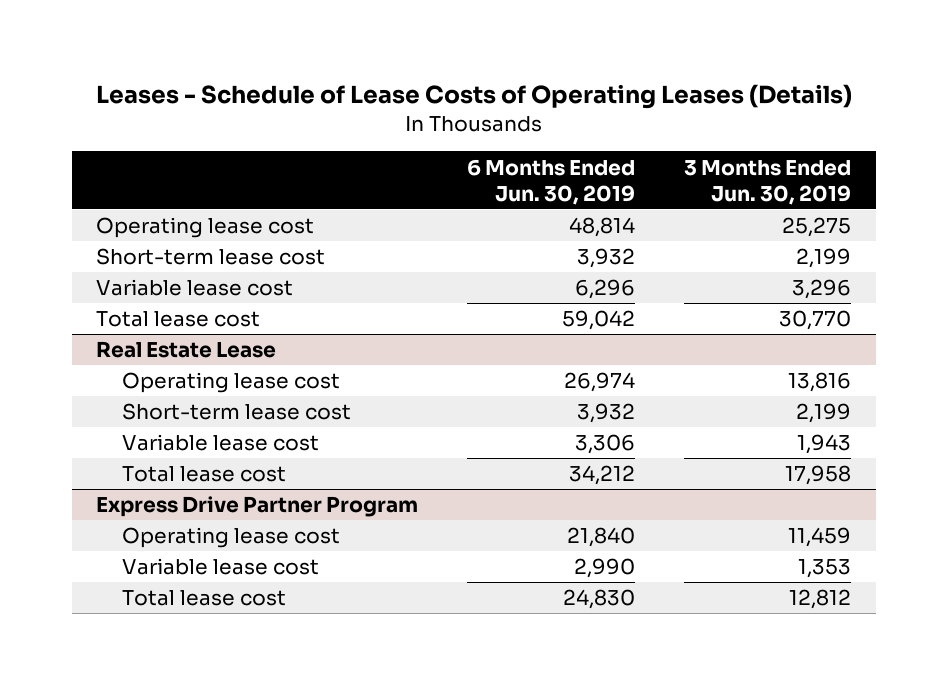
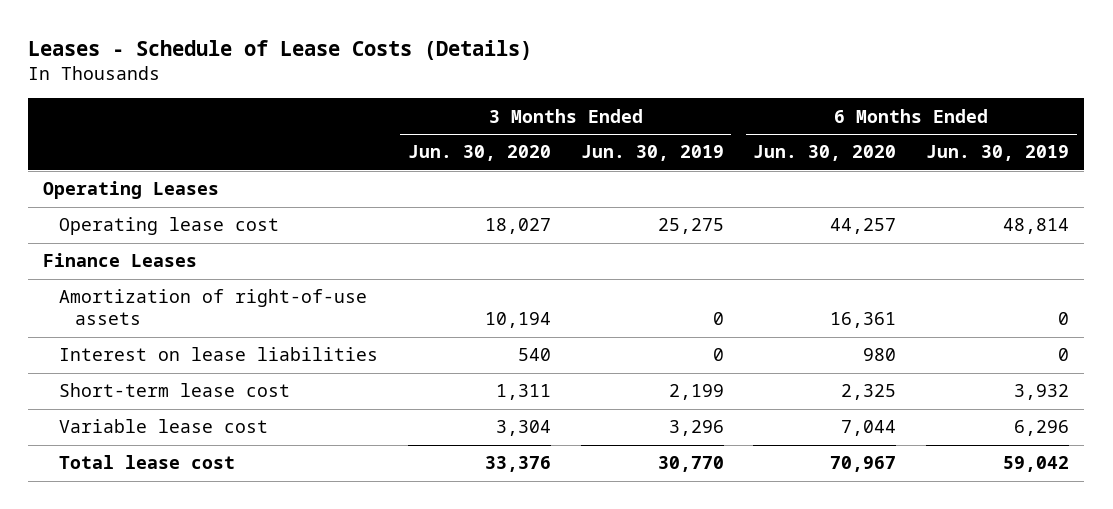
[95,84,852,110] Leases - Schedule of Lease Costs of Operating Leases (Details) -> [28,40,533,61] Leases - Schedule of Lease Costs (Details)
none -> [407,145,551,162] Jun. 30, 2020
none -> [753,145,897,162] Jun. 30, 2020
none -> [43,181,220,200] Operating Leases
none -> [43,253,198,268] Finance Leases
none -> [59,289,368,326] Amortization of right-of-use assets
none -> [59,347,379,362] Interest on lease liabilities
[96,341,277,359] Real Estate Lease -> none
[122,372,341,394] Operating lease cost -> none
[122,403,352,421] Short-term lease cost -> none
[122,434,320,452] Variable lease cost -> none
[122,466,287,483] Total lease cost -> none
[96,496,419,518] Express Drive Partner Program -> none
[122,527,341,549] Operating lease cost -> none
[122,558,320,576] Variable lease cost -> none
[122,590,287,607] Total lease cost -> none

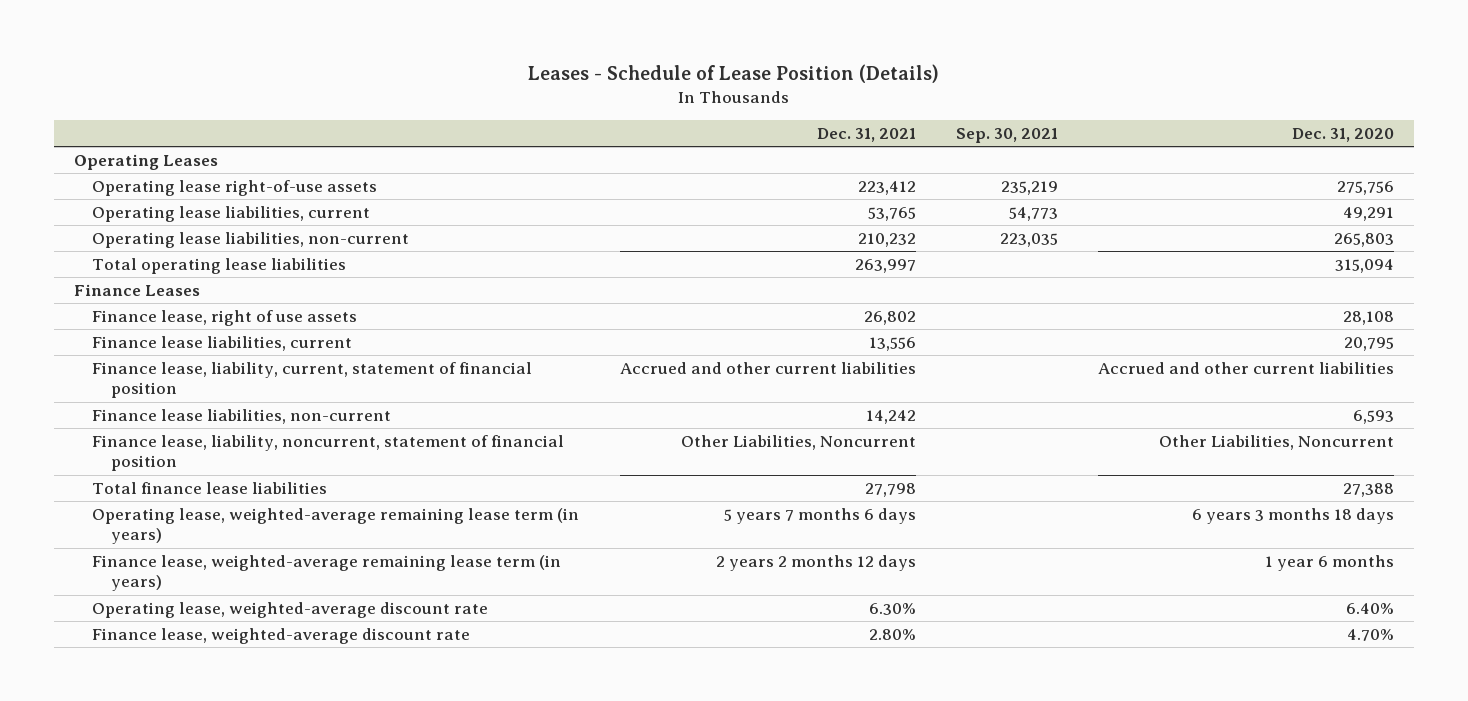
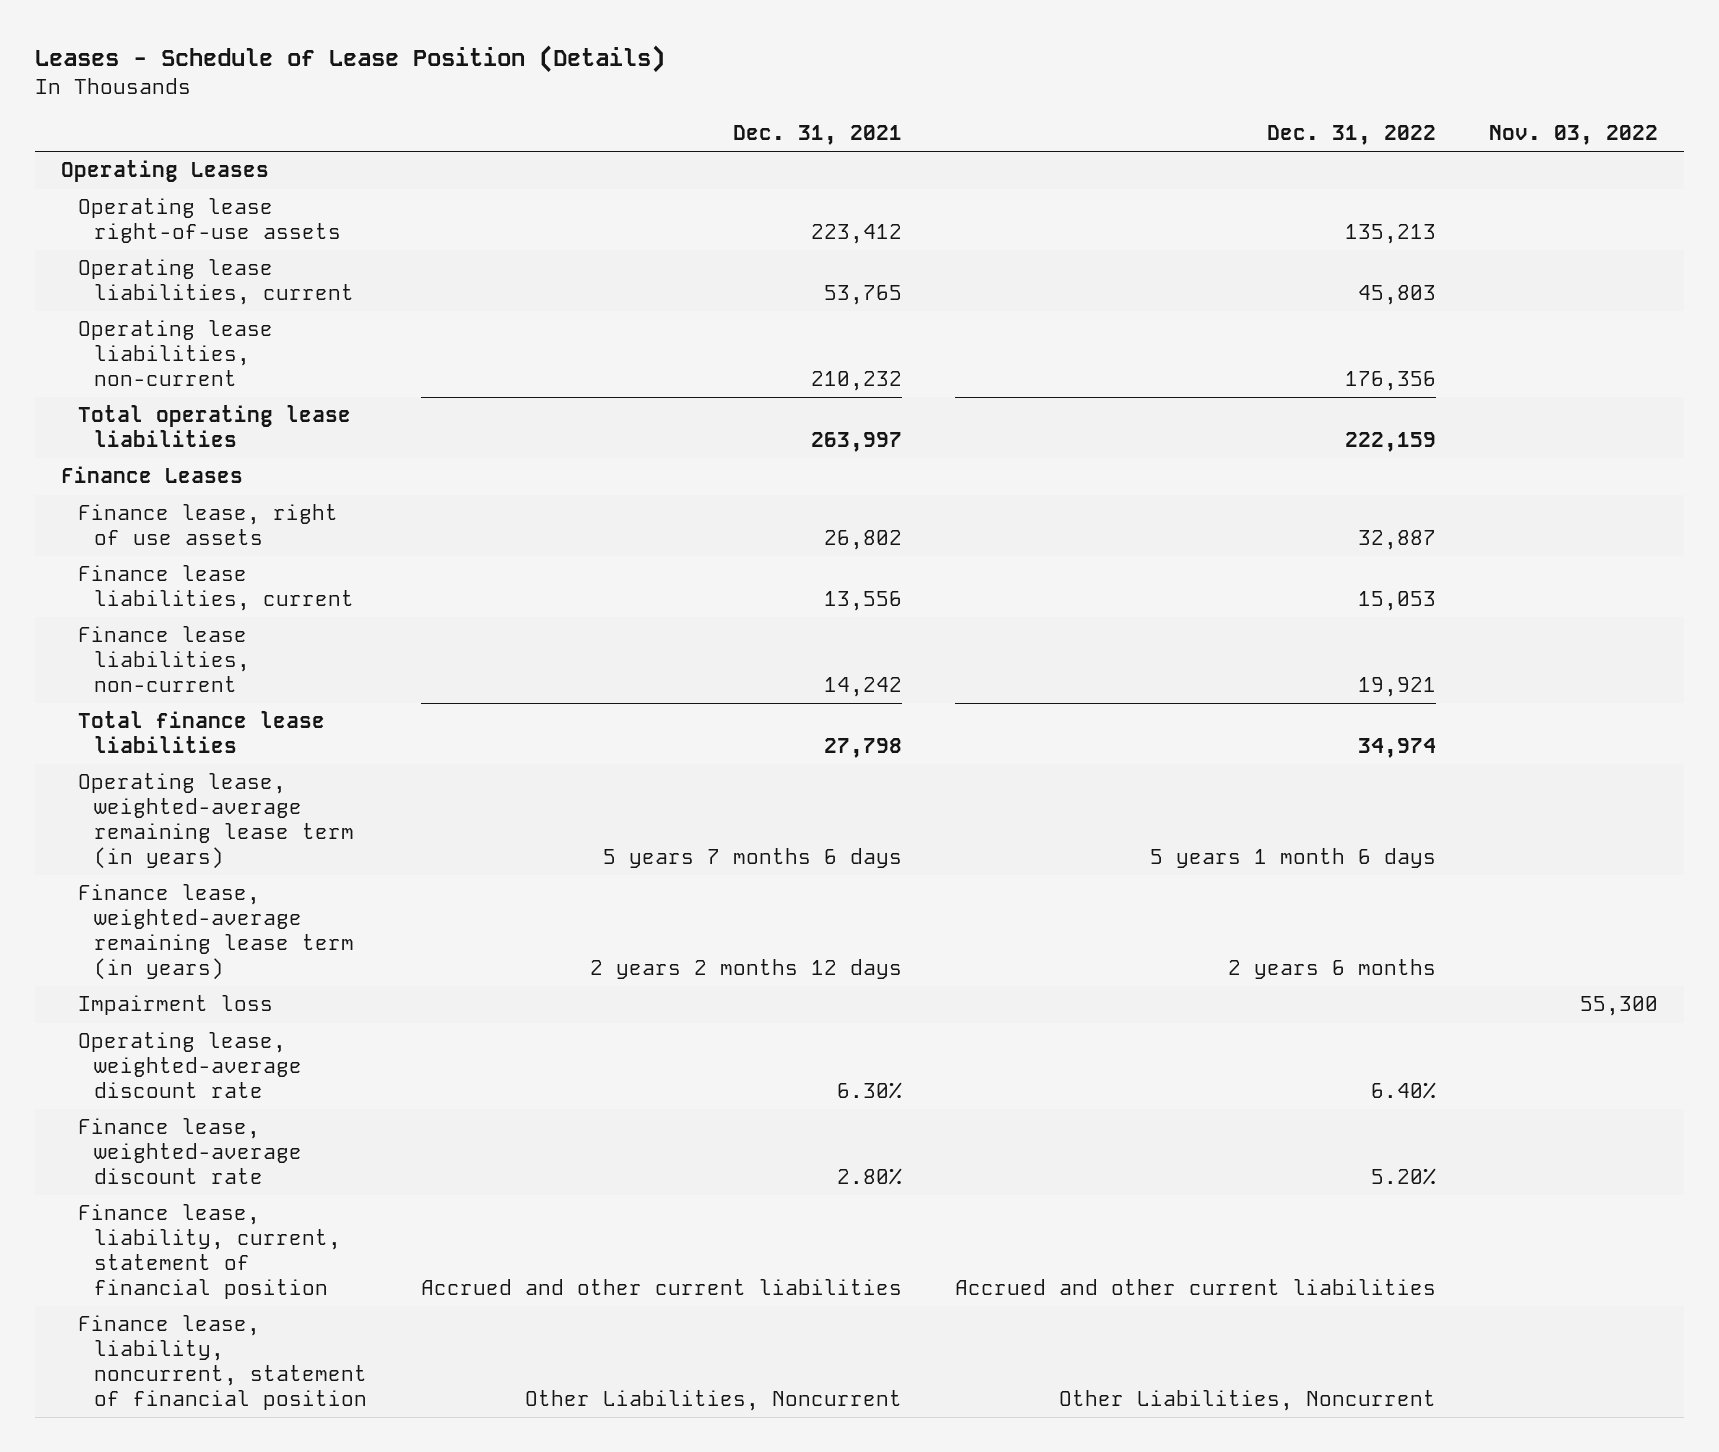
[955,128,1058,144] Sep. 30, 2021 -> none
[1292,128,1395,143] Dec. 31, 2020 -> none
none -> [1266,125,1436,146] Dec. 31, 2022
none -> [1488,125,1658,146] Nov. 03, 2022
none -> [77,995,273,1016] Impairment loss
[92,362,533,399] Finance lease, liability, current, statement of financial position -> [77,1204,342,1299] Finance lease, liability, current, statement of financial position
[92,435,565,472] Finance lease, liability, noncurrent, statement of financial position -> [77,1315,368,1410] Finance lease, liability, noncurrent, statement of financial position

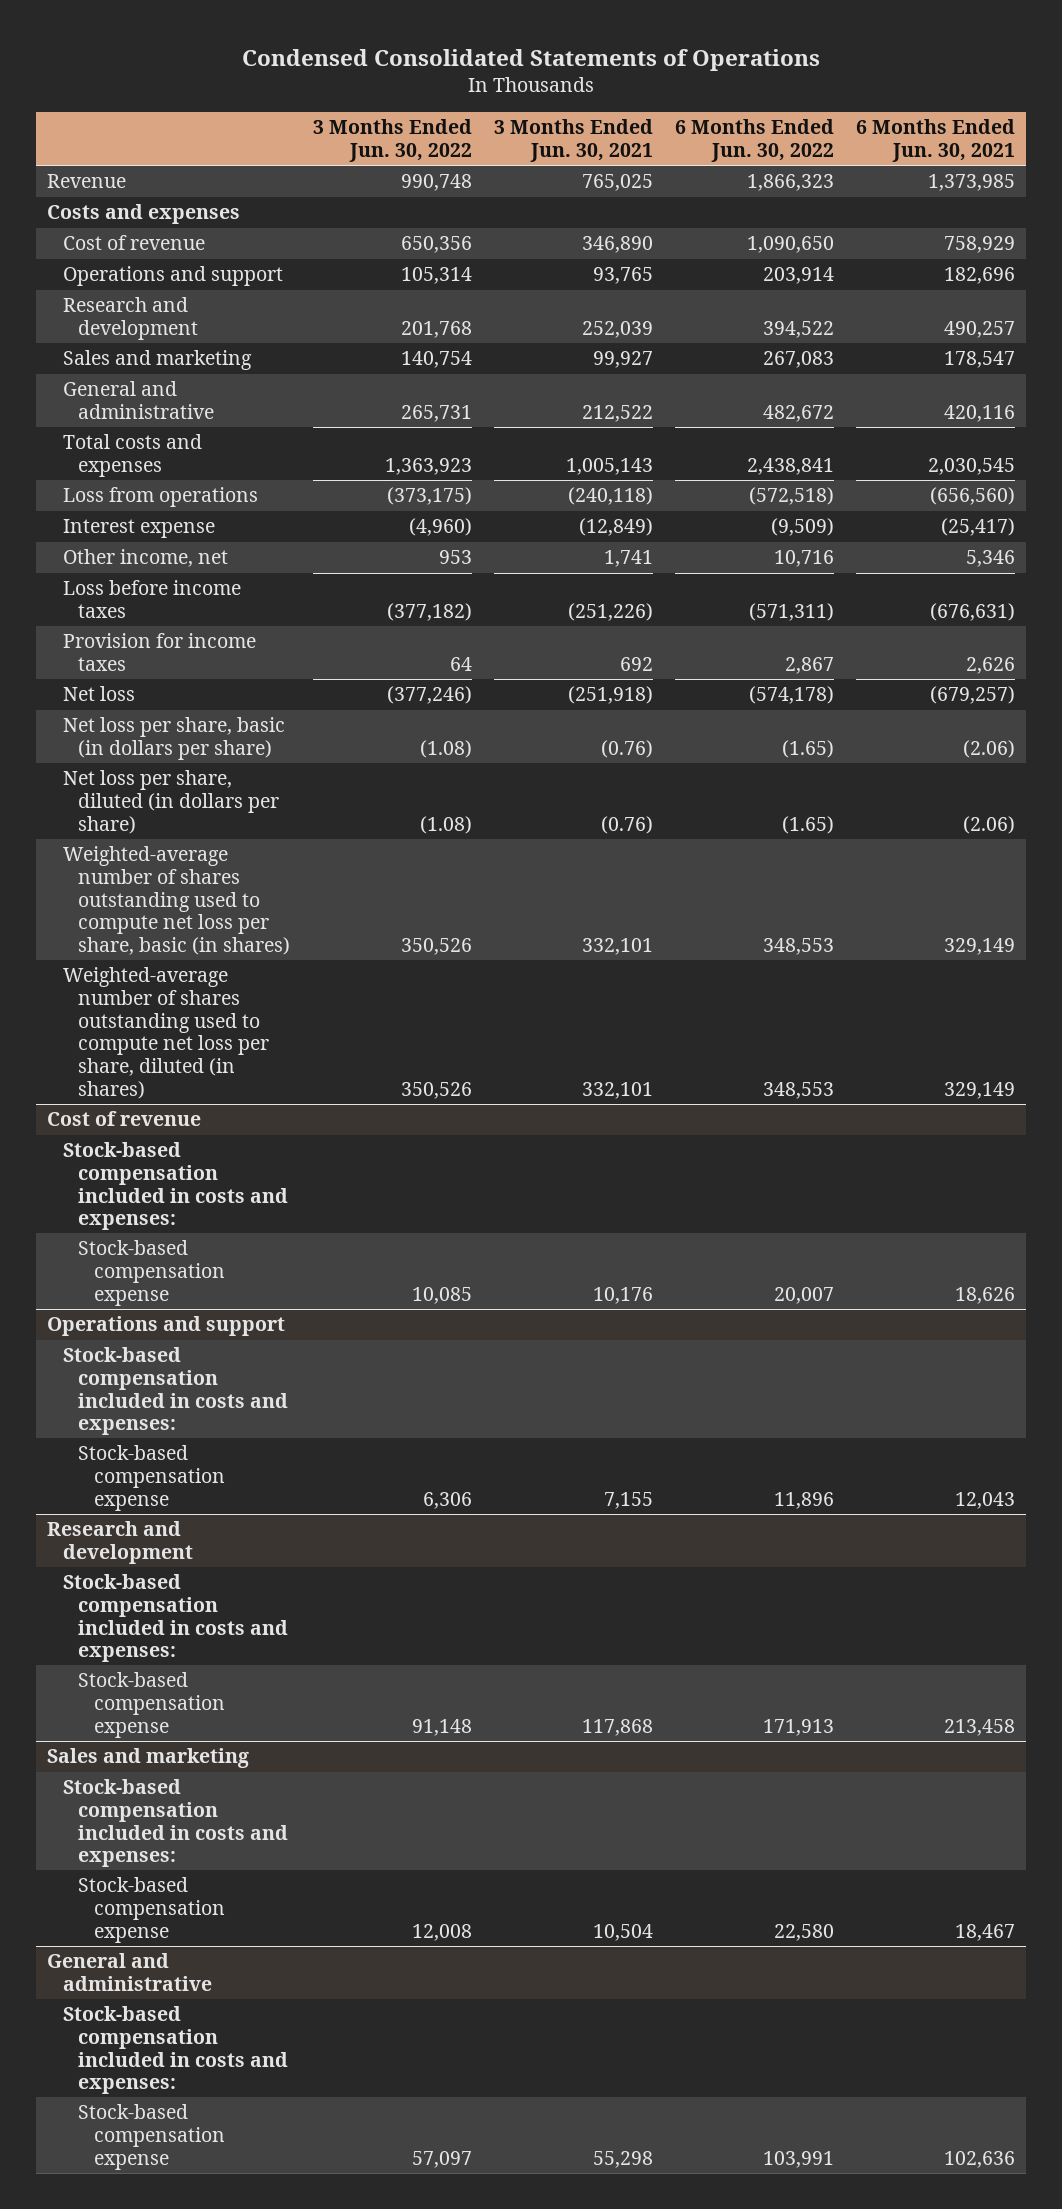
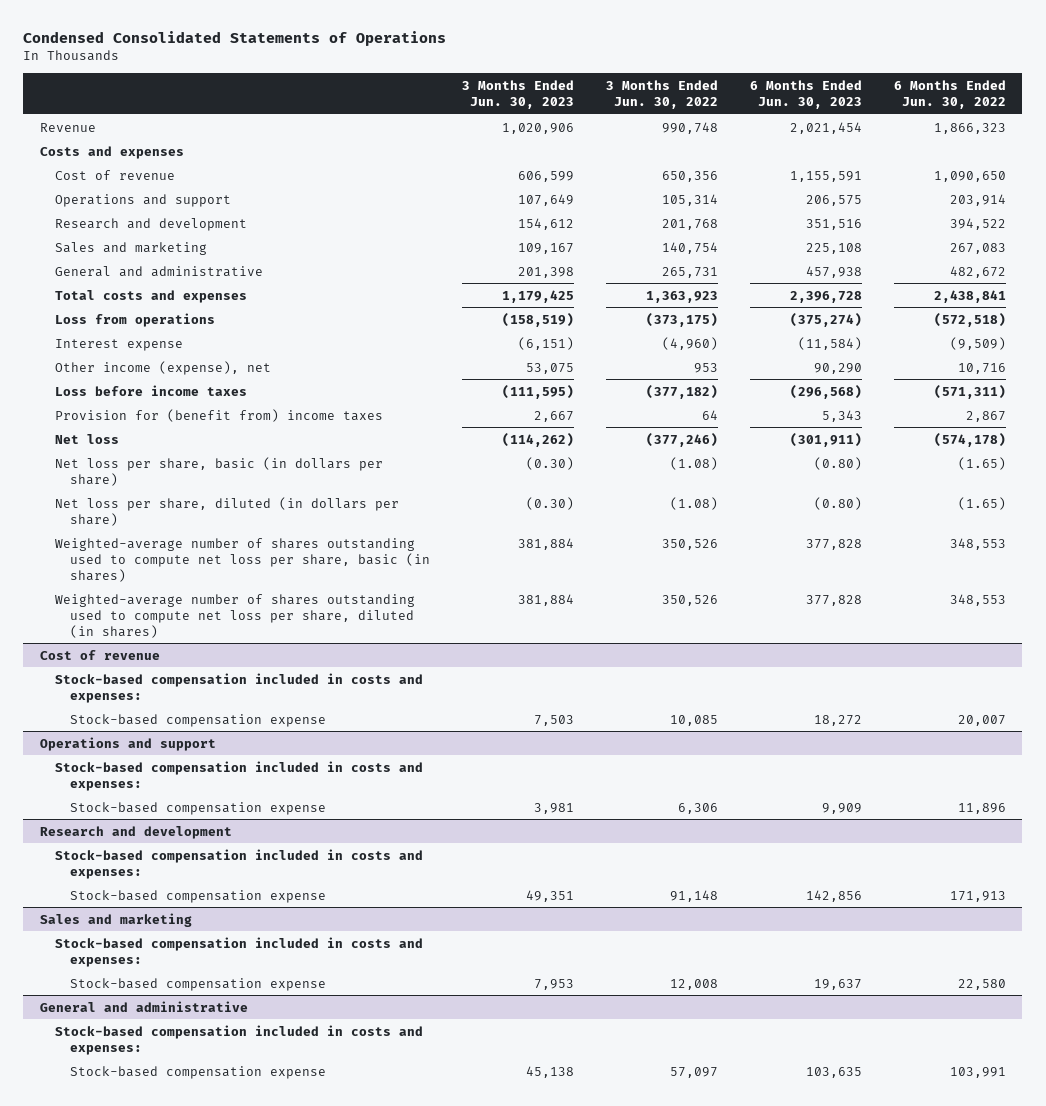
[493,119,653,162] 3 Months Ended Jun. 30, 2021 -> none
[855,119,1015,162] 6 Months Ended Jun. 30, 2021 -> none
none -> [461,79,574,109] 3 Months Ended Jun. 30, 2023
none -> [750,79,863,109] 6 Months Ended Jun. 30, 2023
[62,549,228,568] Other income, net -> [54,360,271,375] Other income (expense), net
[62,633,256,671] Provision for income taxes -> [54,408,383,422] Provision for (benefit from) income taxes

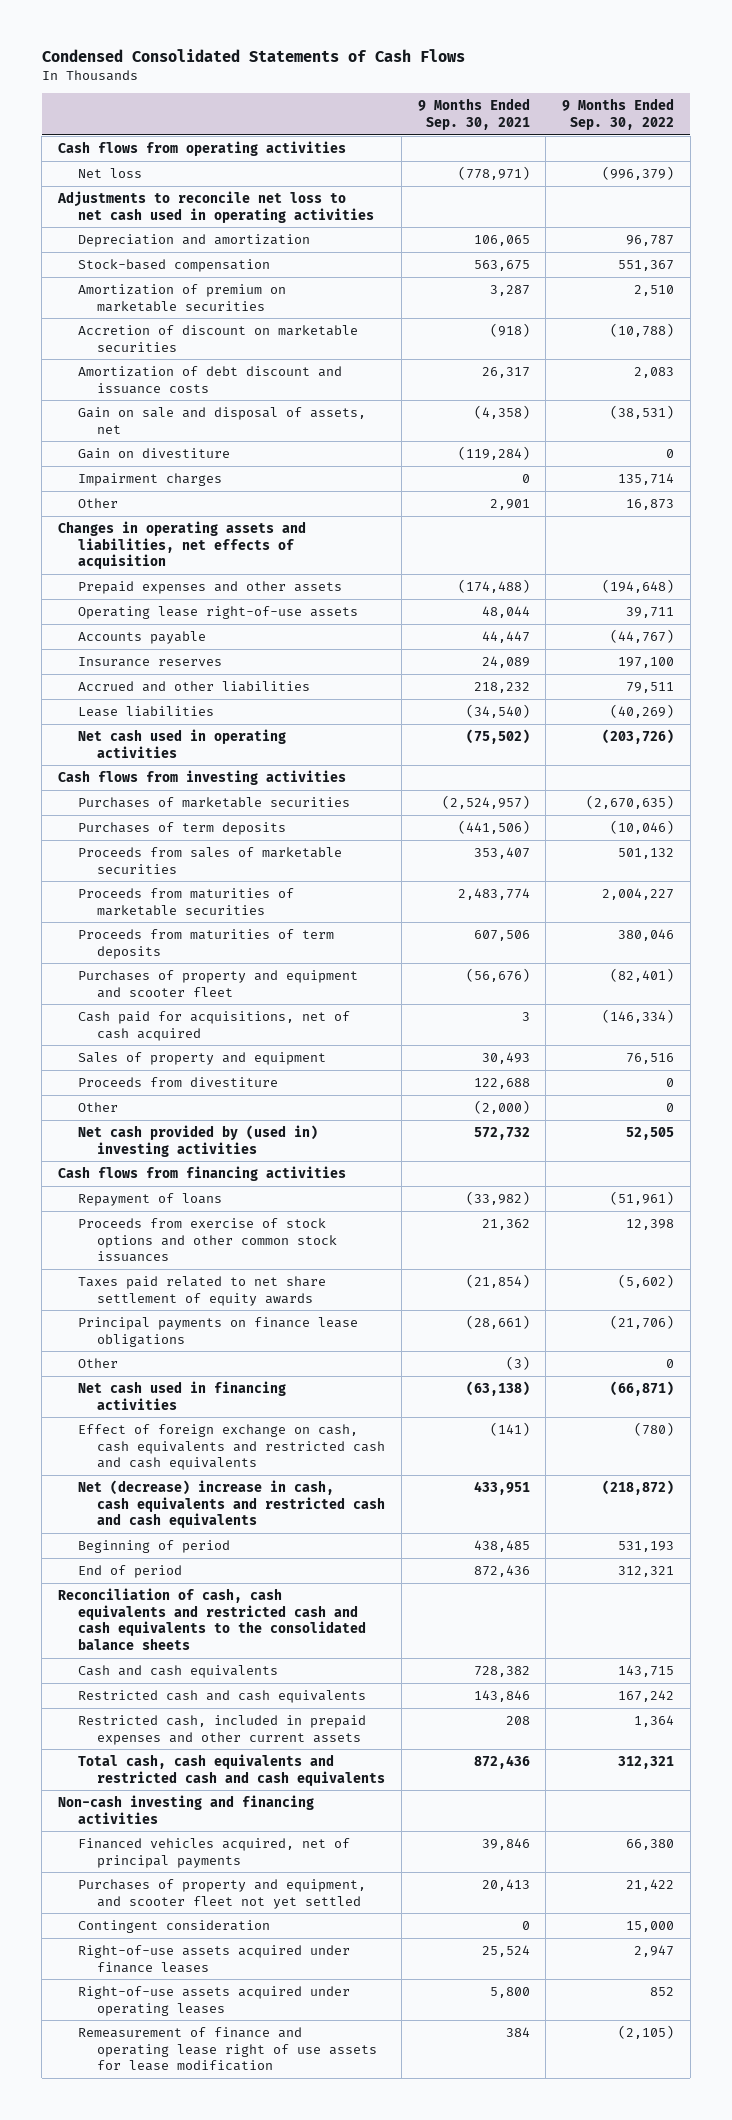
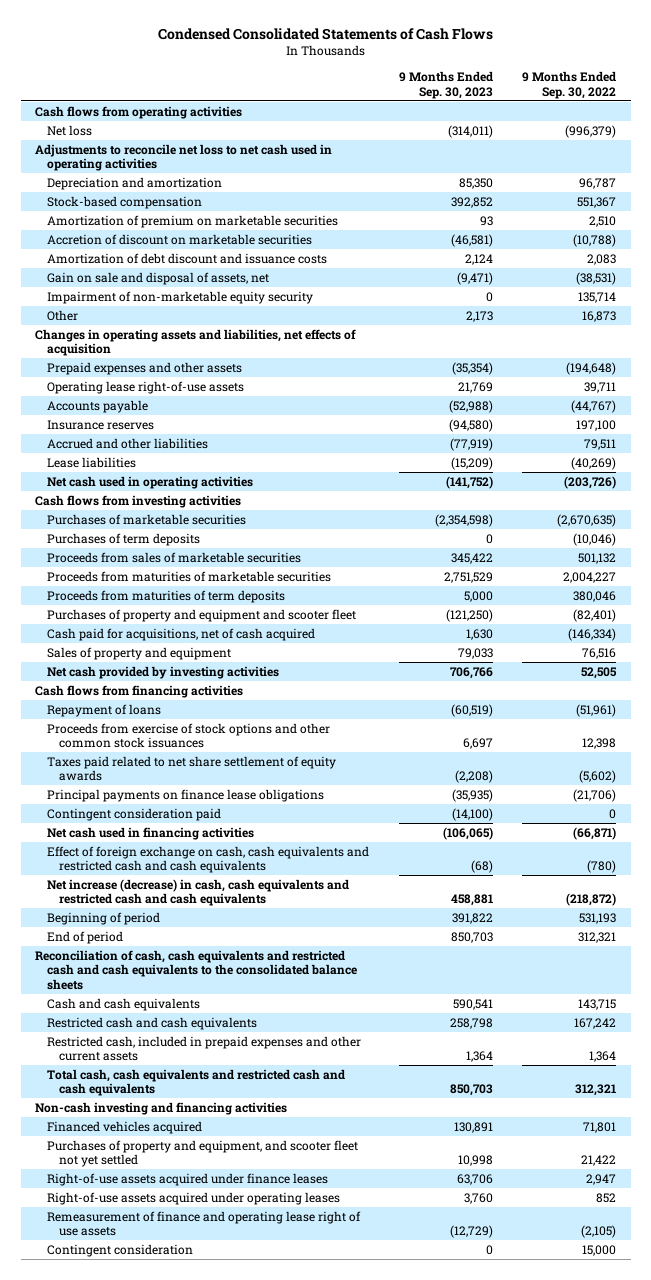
[417,98,530,131] 9 Months Ended Sep. 30, 2021 -> none
none -> [398,71,493,99] 9 Months Ended Sep. 30, 2023
[77,447,230,459] Gain on divestiture -> none
[77,472,222,486] Impairment charges -> [47,290,314,304] Impairment of non-marketable equity security
[77,1076,278,1087] Proceeds from divestiture -> none
[77,1101,118,1112] Other -> none
[77,1124,318,1157] Net cash provided by (used in) investing activities -> [47,665,280,679] Net cash provided by investing activities
[77,1357,118,1368] Other -> none
none -> [47,807,222,821] Contingent consideration paid
[77,1479,386,1529] Net (decrease) increase in cash, cash equivalents and restricted cash and cash equivalents -> [47,878,350,907] Net increase (decrease) in cash, cash equivalents and restricted cash and cash equivalents
[77,1837,350,1868] Financed vehicles acquired, net of principal payments -> [47,1120,203,1134] Financed vehicles acquired
[625,1838,674,1850] 66,380 -> [583,1121,617,1133] 71,801
[77,2026,378,2072] Remeasurement of finance and operating lease right of use assets for lease modification -> [47,1210,362,1237] Remeasurement of finance and operating lease right of use assets
[77,1919,270,1933] Contingent consideration -> [47,1243,194,1257] Contingent consideration

